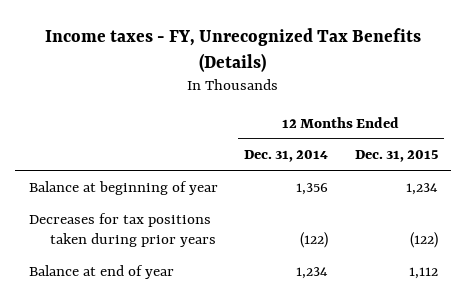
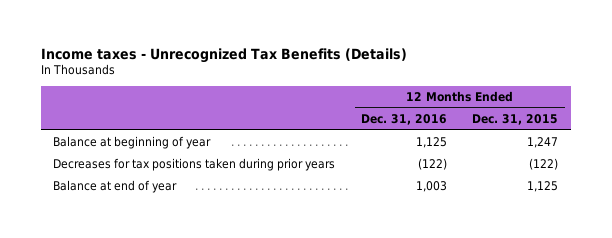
[45,27,422,72] Income taxes - FY, Unrecognized Tax Benefits (Details) -> [40,47,407,63] Income taxes - Unrecognized Tax Benefits (Details)
[244,150,329,163] Dec. 31, 2014 -> none
none -> [360,114,447,126] Dec. 31, 2016
[405,182,438,195] 1,234 -> [527,137,559,149] 1,247
[408,266,438,279] 1,112 -> [527,181,559,193] 1,125

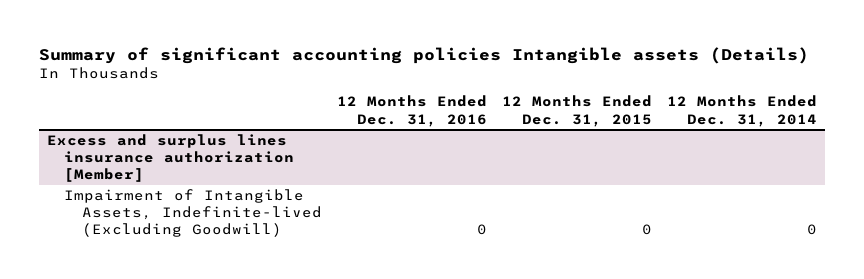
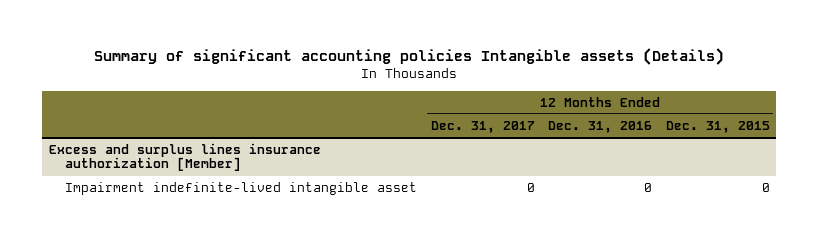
[667,95,818,127] 12 Months Ended Dec. 31, 2014 -> none
none -> [430,120,535,133] Dec. 31, 2017
[64,189,323,238] Impairment of Intangible Assets, Indefinite-lived (Excluding Goodwill) -> [65,181,418,195] Impairment indefinite-lived intangible asset

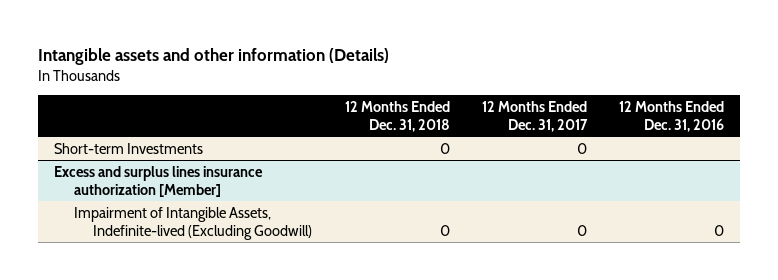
[94,48,725,66] Summary of significant accounting policies Intangible assets (Details) -> [38,47,390,65] Intangible assets and other information (Details)
[665,120,770,133] Dec. 31, 2015 -> none
none -> [344,101,450,132] 12 Months Ended Dec. 31, 2018
none -> [54,142,204,154] Short-term Investments
[65,181,418,195] Impairment indefinite-lived intangible asset -> [73,206,313,240] Impairment of Intangible Assets, Indefinite-lived (Excluding Goodwill)

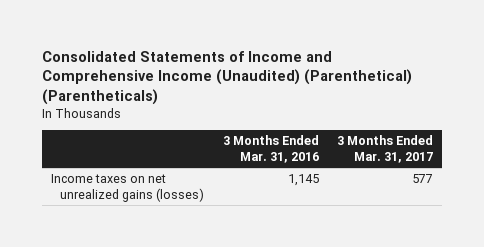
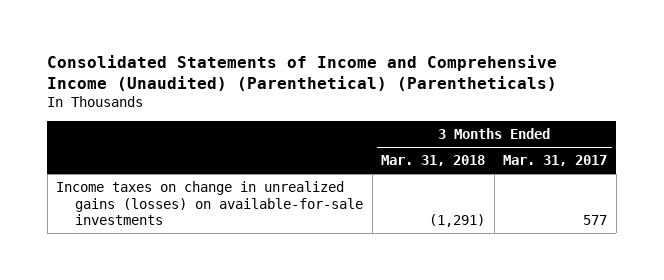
[222,135,319,164] 3 Months Ended Mar. 31, 2016 -> none
none -> [381,155,486,167] Mar. 31, 2018
[51,173,205,202] Income taxes on net unrealized gains (losses) -> [56,181,364,226] Income taxes on change in unrealized gains (losses) on available-for-sale investments

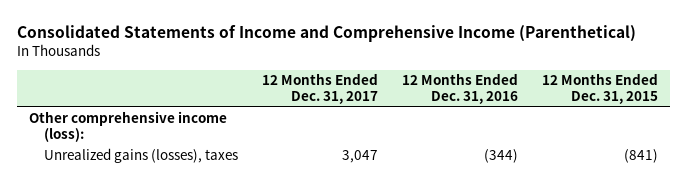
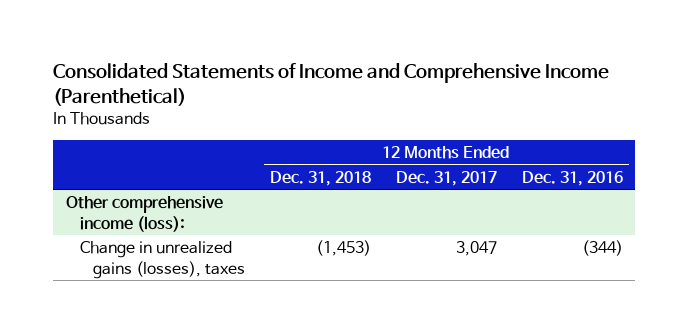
[542,72,659,105] 12 Months Ended Dec. 31, 2015 -> none
none -> [270,170,372,186] Dec. 31, 2018
[44,148,239,164] Unrealized gains (losses), taxes -> [79,241,246,279] Change in unrealized gains (losses), taxes

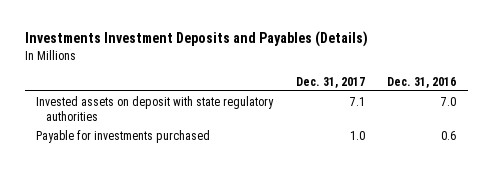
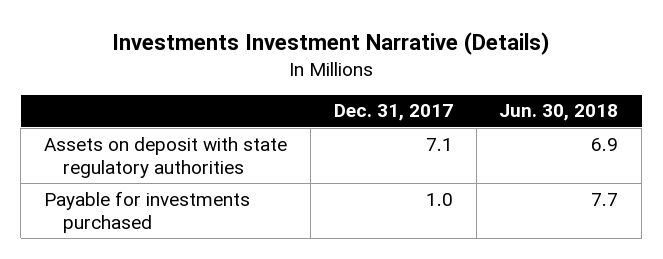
[24,31,368,48] Investments Investment Deposits and Payables (Details) -> [112,32,551,56] Investments Investment Narrative (Details)
[387,76,457,88] Dec. 31, 2016 -> none
none -> [499,104,619,122] Jun. 30, 2018
[36,95,275,121] Invested assets on deposit with state regulatory authorities -> [44,136,288,179] Assets on deposit with state regulatory authorities

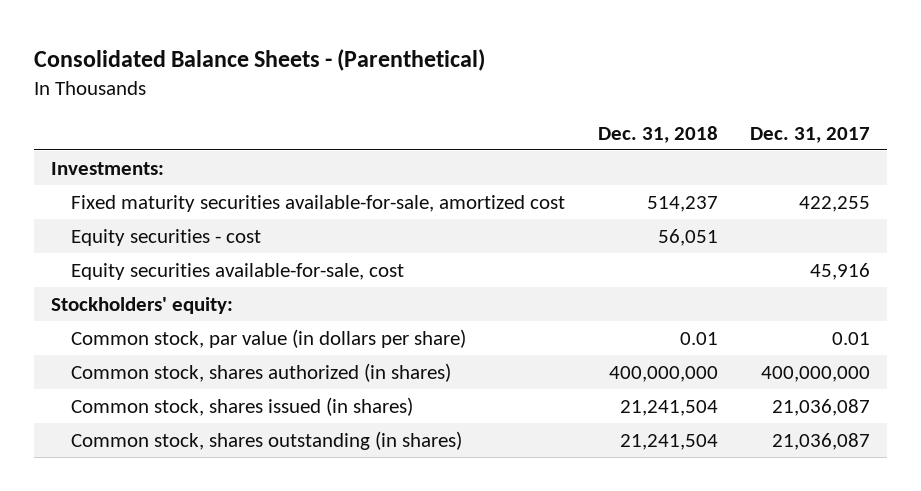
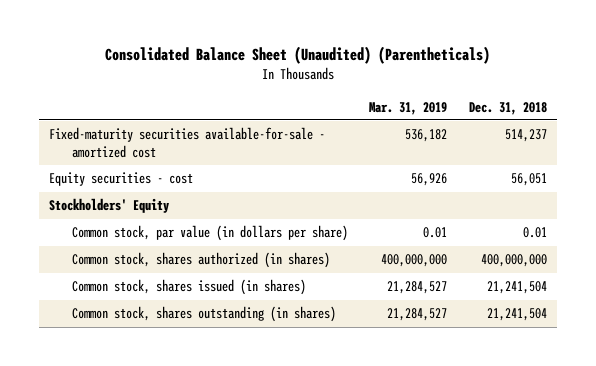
[34,48,486,71] Consolidated Balance Sheets - (Parenthetical) -> [104,46,490,65] Consolidated Balance Sheet (Unaudited) (Parentheticals)
[750,126,871,143] Dec. 31, 2017 -> none
none -> [369,101,448,115] Mar. 31, 2019
[50,161,164,175] Investments: -> none
[70,194,565,212] Fixed maturity securities available-for-sale, amortized cost -> [49,127,326,159] Fixed-maturity securities available-for-sale - amortized cost
[70,262,404,280] Equity securities available-for-sale, cost -> none
[50,296,233,314] Stockholders' equity: -> [49,198,170,214] Stockholders' Equity

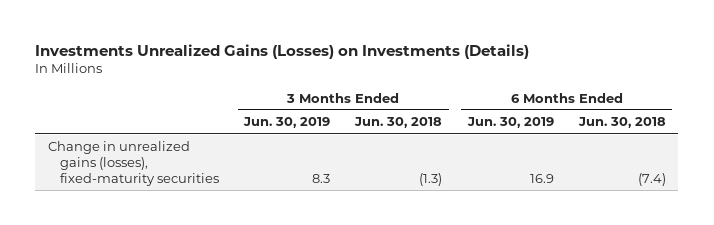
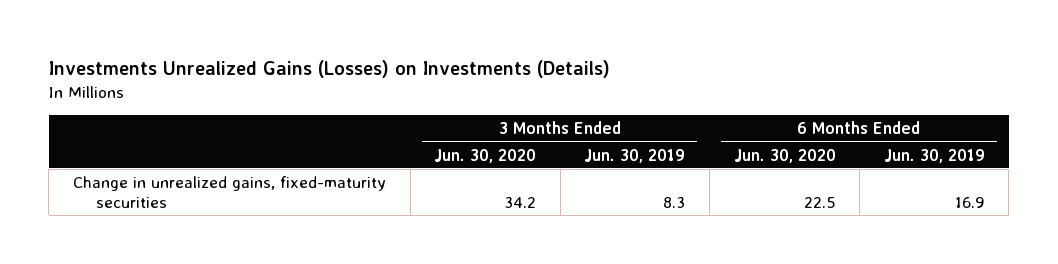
[354,117,443,129] Jun. 30, 2018 -> none
[577,117,666,129] Jun. 30, 2018 -> none
none -> [434,148,537,163] Jun. 30, 2020
none -> [733,148,836,163] Jun. 30, 2020
[47,141,220,186] Change in unrealized gains (losses), fixed-maturity securities -> [72,175,386,208] Change in unrealized gains, fixed-maturity securities

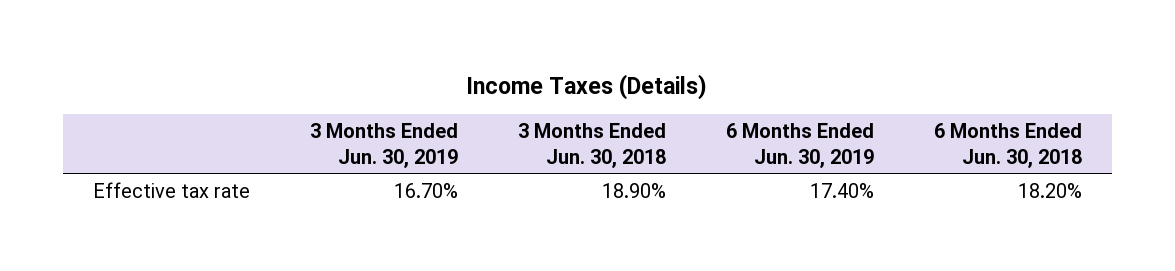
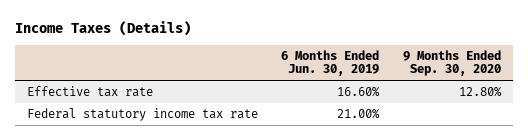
[309,122,458,168] 3 Months Ended Jun. 30, 2019 -> none
[517,122,666,168] 3 Months Ended Jun. 30, 2018 -> none
[934,122,1083,168] 6 Months Ended Jun. 30, 2018 -> none
none -> [403,49,502,77] 9 Months Ended Sep. 30, 2020
[810,182,875,198] 17.40% -> [337,85,381,97] 16.60%
none -> [26,107,258,121] Federal statutory income tax rate

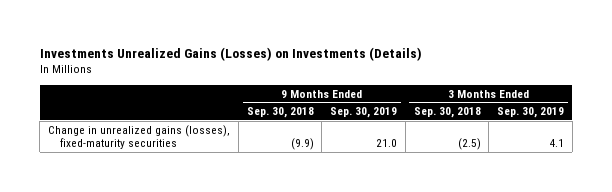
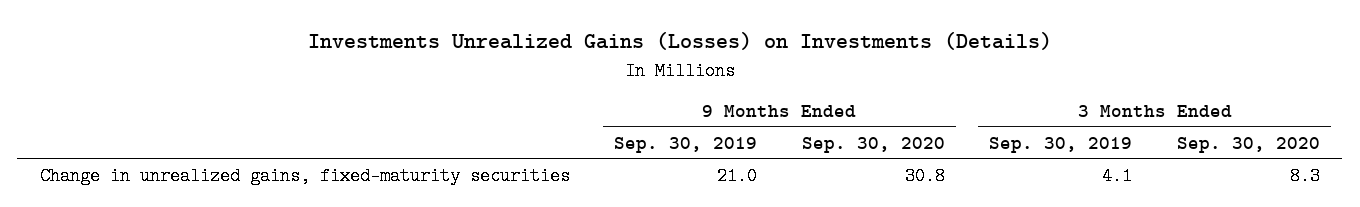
[246,107,314,119] Sep. 30, 2018 -> none
[413,107,481,119] Sep. 30, 2018 -> none
none -> [801,136,945,153] Sep. 30, 2020
none -> [1176,136,1320,153] Sep. 30, 2020
[48,124,231,150] Change in unrealized gains (losses), fixed-maturity securities -> [39,166,570,185] Change in unrealized gains, fixed-maturity securities

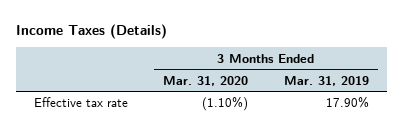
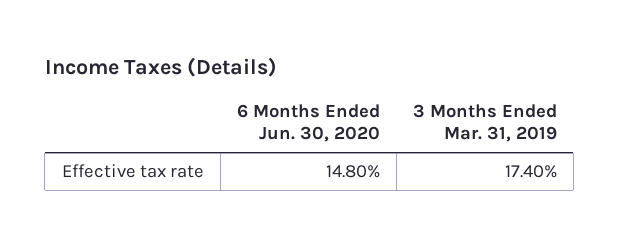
[163,75,249,86] Mar. 31, 2020 -> none
none -> [236,103,380,143] 6 Months Ended Jun. 30, 2020
[325,96,369,109] 17.90% -> [504,165,557,179] 17.40%

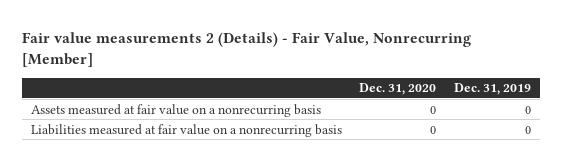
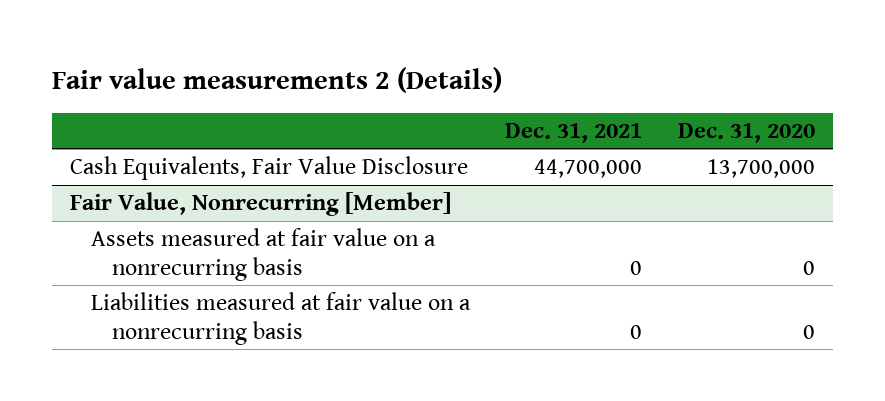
[21,31,471,67] Fair value measurements 2 (Details) - Fair Value, Nonrecurring [Member] -> [51,66,502,93] Fair value measurements 2 (Details)
[453,83,531,96] Dec. 31, 2019 -> none
none -> [505,122,643,143] Dec. 31, 2021
none -> [69,156,468,181] Cash Equivalents, Fair Value Disclosure
none -> [69,192,451,217] Fair Value, Nonrecurring [Member]

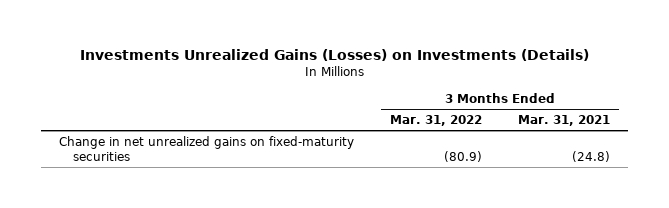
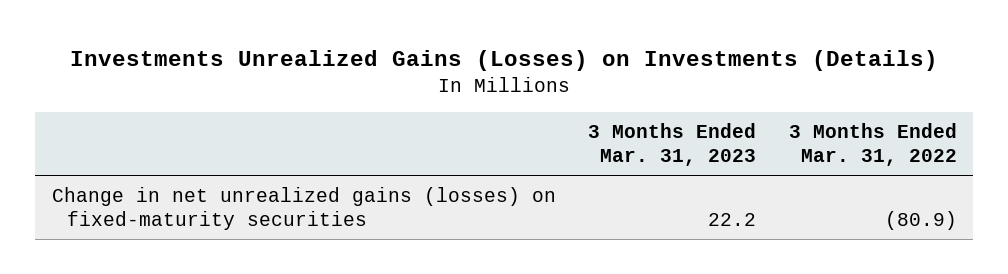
[518,115,611,127] Mar. 31, 2021 -> none
none -> [588,123,757,167] 3 Months Ended Mar. 31, 2023
[59,135,355,162] Change in net unrealized gains on fixed-maturity securities -> [51,187,556,231] Change in net unrealized gains (losses) on fixed-maturity securities

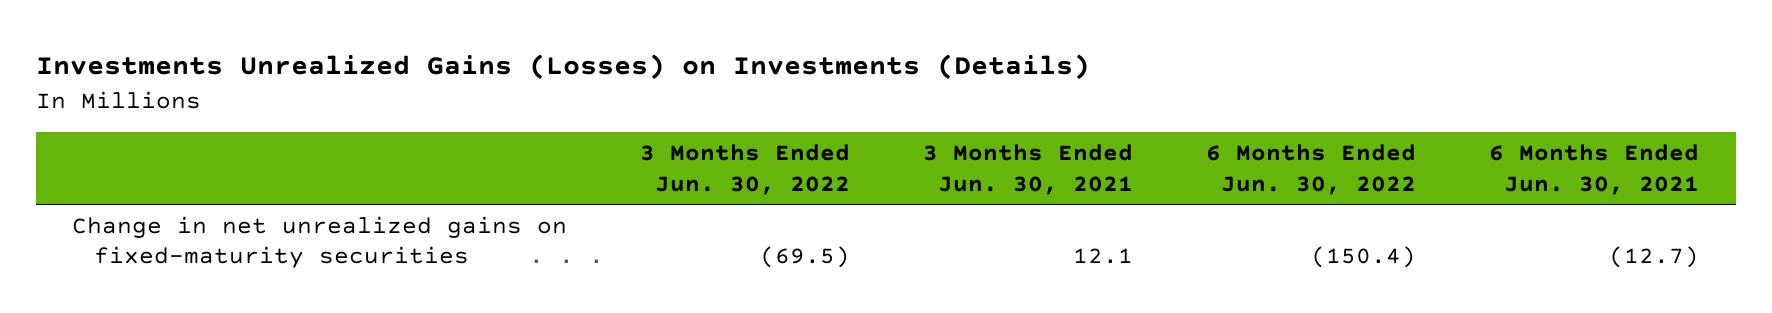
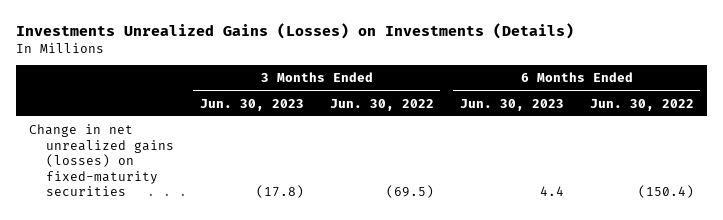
[923,144,1134,195] 3 Months Ended Jun. 30, 2021 -> none
[1489,144,1700,195] 6 Months Ended Jun. 30, 2021 -> none
none -> [199,98,304,111] Jun. 30, 2023
none -> [459,98,564,111] Jun. 30, 2023
[72,216,568,269] Change in net unrealized gains on fixed-maturity securities -> [29,124,174,197] Change in net unrealized gains (losses) on fixed-maturity securities

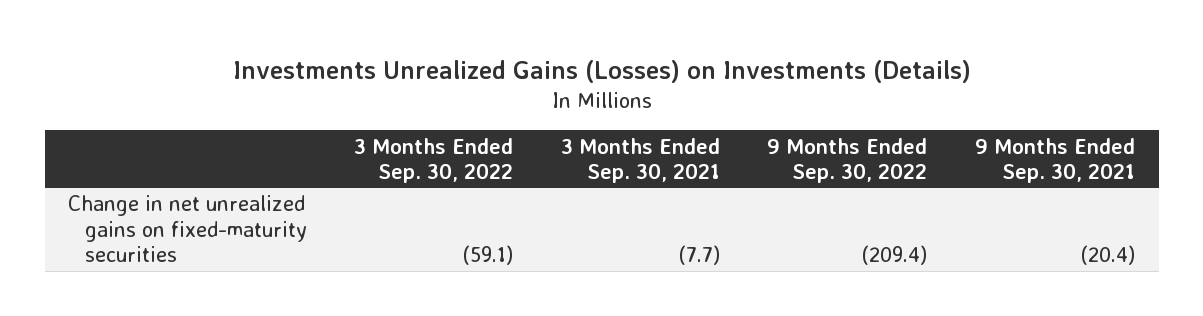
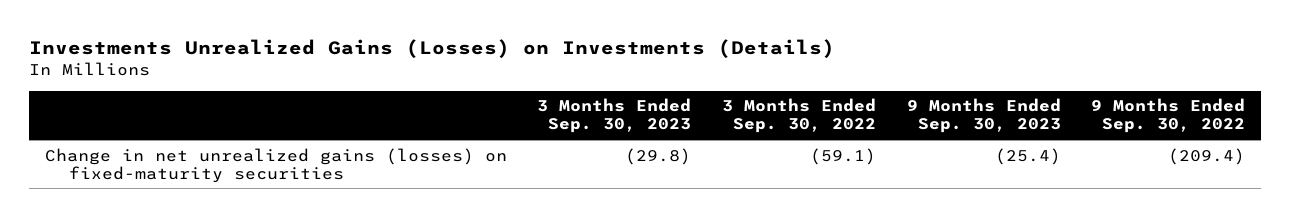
[560,137,720,184] 3 Months Ended Sep. 30, 2021 -> none
[974,137,1135,184] 9 Months Ended Sep. 30, 2021 -> none
none -> [537,98,692,134] 3 Months Ended Sep. 30, 2023
none -> [906,98,1061,134] 9 Months Ended Sep. 30, 2023
[68,195,307,263] Change in net unrealized gains on fixed-maturity securities -> [44,147,507,183] Change in net unrealized gains (losses) on fixed-maturity securities

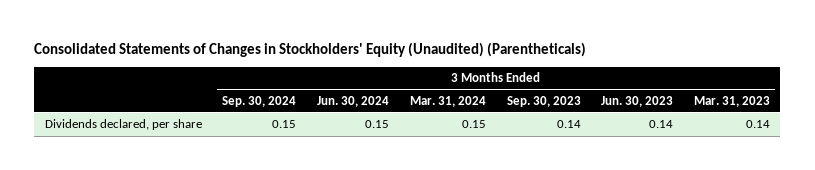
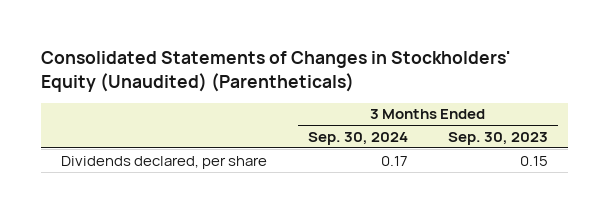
[317,95,390,107] Jun. 30, 2024 -> none
[409,95,486,107] Mar. 31, 2024 -> none
[601,95,674,107] Jun. 30, 2023 -> none
[693,95,770,107] Mar. 31, 2023 -> none
[272,120,297,129] 0.15 -> [380,155,408,166] 0.17
[556,120,581,129] 0.14 -> [520,155,549,166] 0.15

